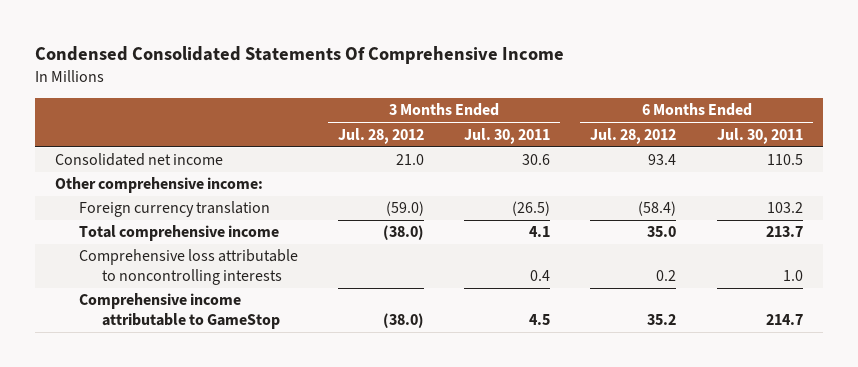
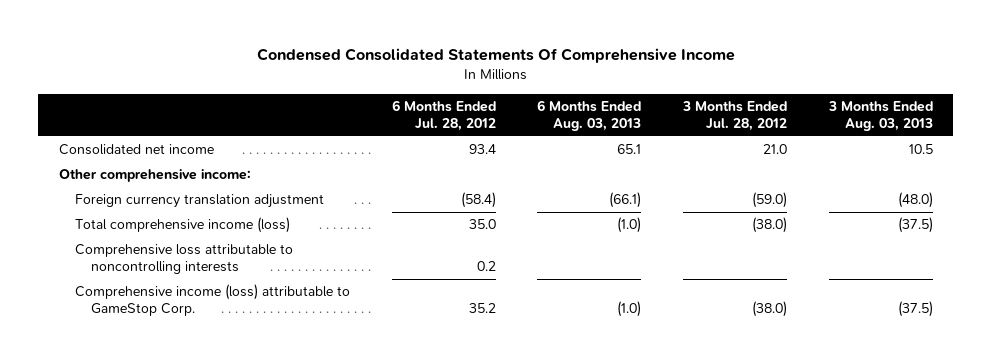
[464,127,551,144] Jul. 30, 2011 -> none
[716,127,803,144] Jul. 30, 2011 -> none
none -> [537,99,642,131] 6 Months Ended Aug. 03, 2013
none -> [827,100,933,131] 3 Months Ended Aug. 03, 2013
[78,201,270,218] Foreign currency translation -> [75,194,325,209] Foreign currency translation adjustment
[78,225,279,242] Total comprehensive income -> [75,217,291,234] Total comprehensive income (loss)
[78,293,280,329] Comprehensive income attributable to GameStop -> [75,284,351,317] Comprehensive income (loss) attributable to GameStop Corp.

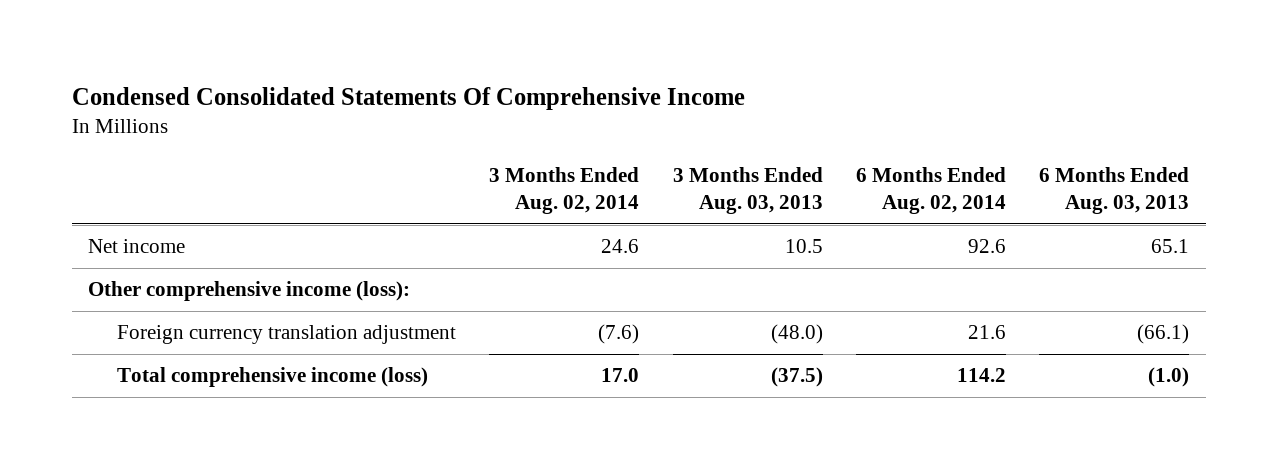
[391,99,496,131] 6 Months Ended Jul. 28, 2012 -> none
[681,100,787,131] 3 Months Ended Jul. 28, 2012 -> none
none -> [489,167,640,215] 3 Months Ended Aug. 02, 2014
none -> [855,167,1006,215] 6 Months Ended Aug. 02, 2014
[59,144,215,156] Consolidated net income -> [88,239,186,254] Net income
[59,169,252,183] Other comprehensive income: -> [88,281,411,302] Other comprehensive income (loss):
[75,244,294,275] Comprehensive loss attributable to noncontrolling interests -> none
[75,284,351,317] Comprehensive income (loss) attributable to GameStop Corp. -> none

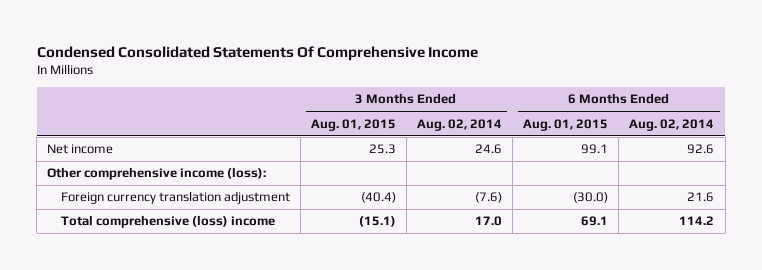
[672,167,823,215] 3 Months Ended Aug. 03, 2013 -> none
[1039,167,1190,215] 6 Months Ended Aug. 03, 2013 -> none
none -> [310,118,396,131] Aug. 01, 2015
none -> [523,118,609,131] Aug. 01, 2015
[117,367,429,388] Total comprehensive income (loss) -> [60,215,275,229] Total comprehensive (loss) income

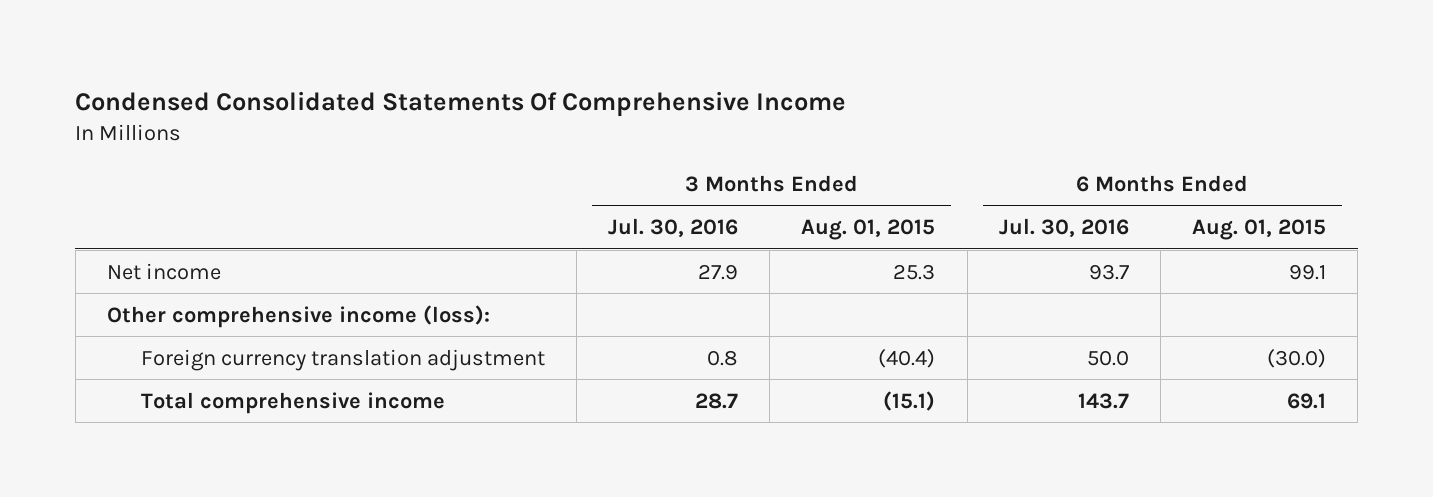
[417,118,503,131] Aug. 02, 2014 -> none
[629,118,715,131] Aug. 02, 2014 -> none
none -> [608,217,739,237] Jul. 30, 2016
none -> [998,217,1129,237] Jul. 30, 2016
[60,215,275,229] Total comprehensive (loss) income -> [140,391,445,414] Total comprehensive income

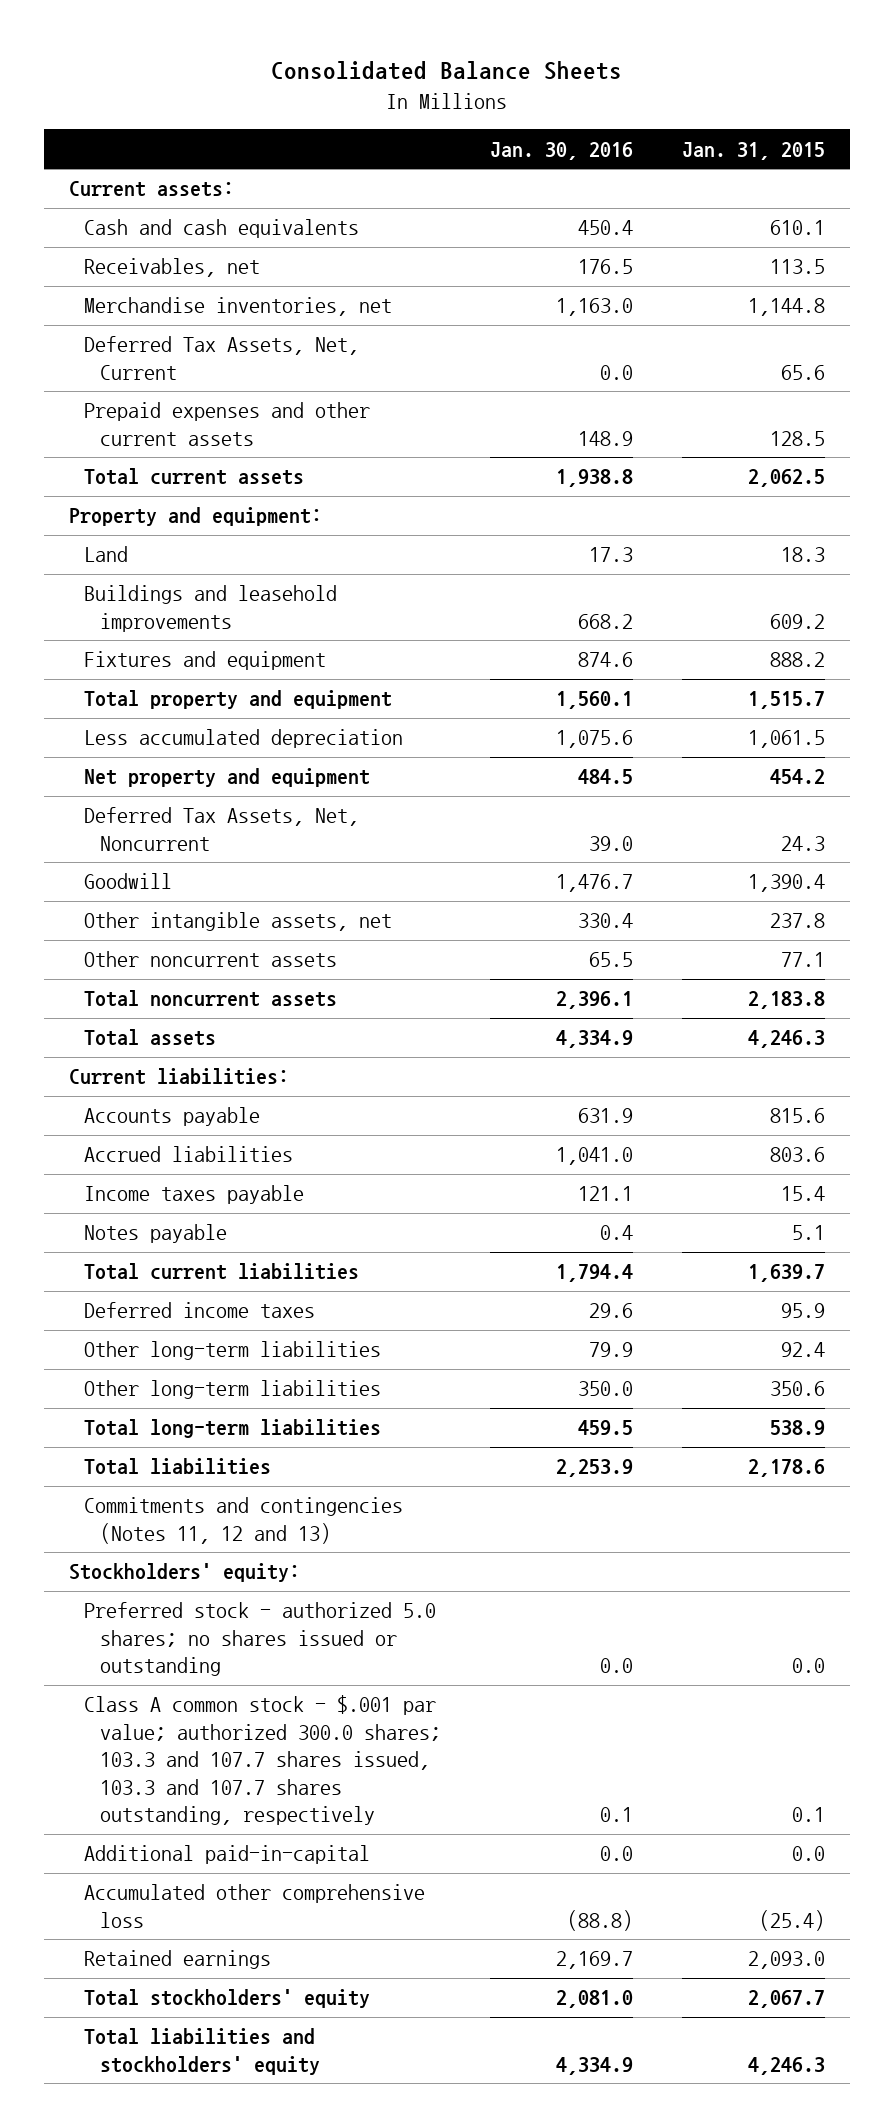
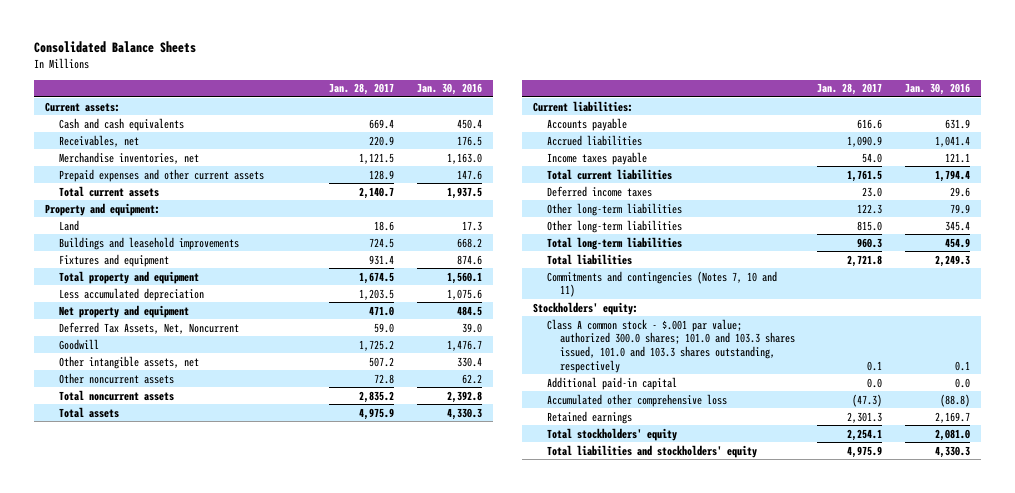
[682,141,826,160] Jan. 31, 2015 -> none
none -> [329,83,395,96] Jan. 28, 2017
[84,336,360,380] Deferred Tax Assets, Net, Current -> none
[577,430,633,446] 148.9 -> [456,169,482,180] 147.6
[555,469,633,488] 1,938.8 -> [446,186,482,199] 1,937.5
[588,952,633,968] 65.5 -> [461,373,482,384] 62.2
[555,991,633,1010] 2,396.1 -> [446,390,482,403] 2,392.8
[555,1030,633,1049] 4,334.9 -> [446,407,482,420] 4,330.3
[555,1147,633,1166] 1,041.0 -> [934,135,970,147] 1,041.4
[84,1224,228,1244] Notes payable -> none
[577,1381,633,1397] 350.0 -> [944,220,970,231] 345.4
[577,1420,633,1436] 459.5 -> [944,237,970,248] 454.9
[555,1459,633,1478] 2,253.9 -> [934,254,970,267] 2,249.3
[84,1497,404,1544] Commitments and contingencies (Notes 11, 12 and 13) -> [546,270,777,298] Commitments and contingencies (Notes 7, 10 and 11)
[84,1602,437,1677] Preferred stock - authorized 5.0 shares; no shares issued or outstanding -> none
[84,1695,441,1826] Class A common stock - $.001 par value; authorized 300.0 shares; 103.3 and 107.7 shares issued, 103.3 and 107.7 shares outstanding, respectively -> [546,318,796,373] Class A common stock - $.001 par value; authorized 300.0 shares; 101.0 and 103.3 shares issued, 101.0 and 103.3 shares outstanding, respectively
[84,1845,371,1865] Additional paid-in-capital -> [546,376,677,390] Additional paid-in capital
[555,2056,633,2075] 4,334.9 -> [934,445,970,458] 4,330.3

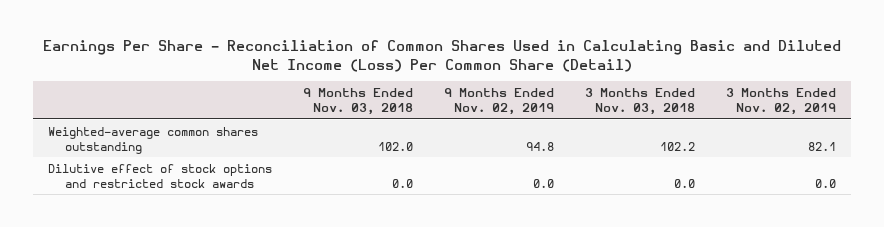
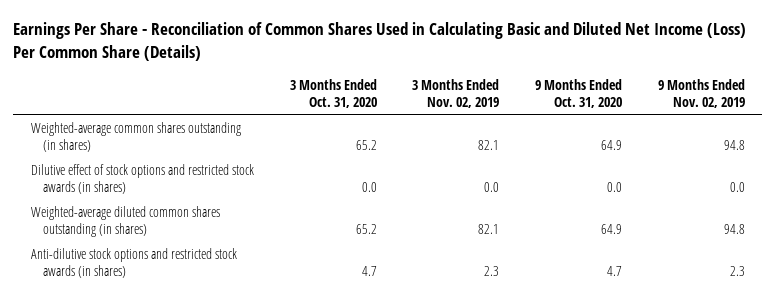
[43,40,842,72] Earnings Per Share - Reconciliation of Common Shares Used in Calculating Basic and Diluted Net Income (Loss) Per Common Share (Detail) -> [13,22,747,61] Earnings Per Share - Reconciliation of Common Shares Used in Calculating Basic and Diluted Net Income (Loss) Per Common Share (Details)
[303,88,414,116] 9 Months Ended Nov. 03, 2018 -> none
[584,88,695,116] 3 Months Ended Nov. 03, 2018 -> none
none -> [289,78,377,108] 3 Months Ended Oct. 31, 2020
none -> [534,78,622,108] 9 Months Ended Oct. 31, 2020
[48,126,259,154] Weighted-average common shares outstanding -> [31,121,242,152] Weighted-average common shares outstanding (in shares)
[48,163,273,188] Dilutive effect of stock options and restricted stock awards -> [31,163,255,194] Dilutive effect of stock options and restricted stock awards (in shares)
none -> [31,205,221,237] Weighted-average diluted common shares outstanding (in shares)
none -> [31,247,238,278] Anti-dilutive stock options and restricted stock awards (in shares)

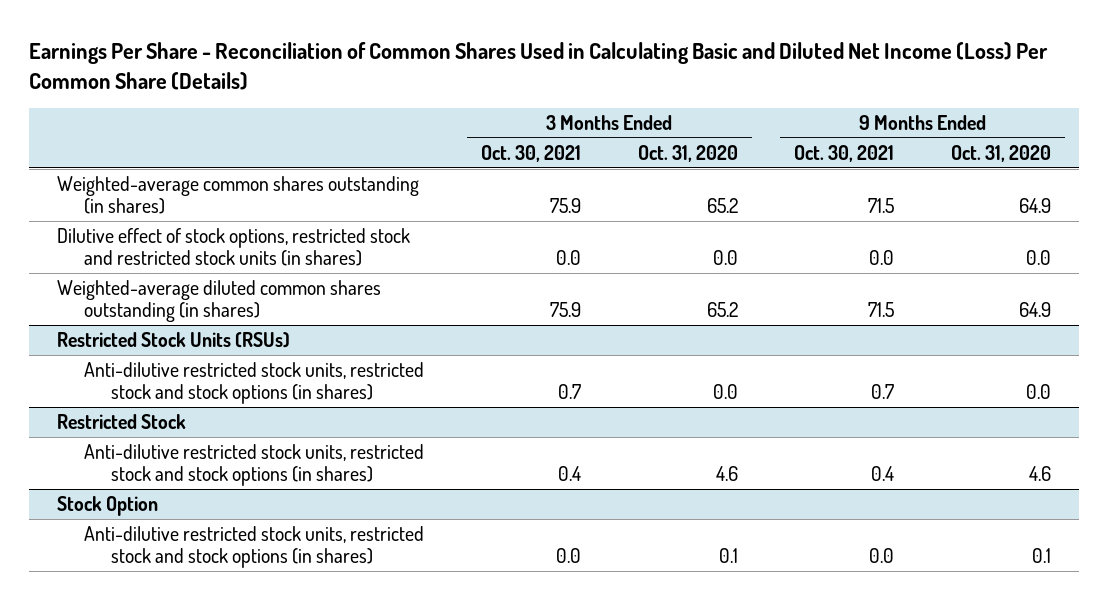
[412,78,500,108] 3 Months Ended Nov. 02, 2019 -> none
[657,78,745,108] 9 Months Ended Nov. 02, 2019 -> none
none -> [480,144,581,162] Oct. 30, 2021
none -> [794,144,895,162] Oct. 30, 2021
[31,163,255,194] Dilutive effect of stock options and restricted stock awards (in shares) -> [56,227,410,267] Dilutive effect of stock options, restricted stock and restricted stock units (in shares)
none -> [56,331,290,348] Restricted Stock Units (RSUs)
[31,247,238,278] Anti-dilutive stock options and restricted stock awards (in shares) -> [84,361,425,405] Anti-dilutive restricted stock units, restricted stock and stock options (in shares)
[361,265,377,276] 4.7 -> [712,384,738,400] 0.0
[606,265,622,276] 4.7 -> [1026,384,1052,400] 0.0
none -> [56,413,186,429] Restricted Stock
none -> [84,443,425,487] Anti-dilutive restricted stock units, restricted stock and stock options (in shares)
none -> [56,495,158,516] Stock Option
none -> [84,525,425,569] Anti-dilutive restricted stock units, restricted stock and stock options (in shares)

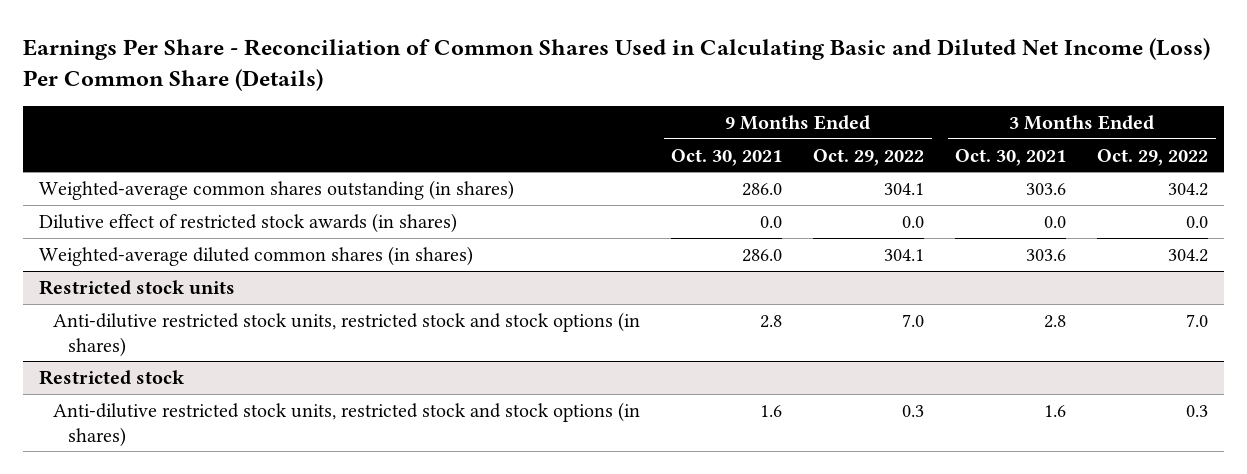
[637,144,738,162] Oct. 31, 2020 -> none
[951,144,1052,162] Oct. 31, 2020 -> none
none -> [813,148,925,166] Oct. 29, 2022
none -> [1097,148,1209,166] Oct. 29, 2022
[56,495,158,516] Stock Option -> none
[84,525,425,569] Anti-dilutive restricted stock units, restricted stock and stock options (in shares) -> none
[549,198,581,214] 75.9 -> [1026,182,1067,195] 303.6
[868,198,895,214] 71.5 -> [742,182,783,196] 286.0
[56,227,410,267] Dilutive effect of stock options, restricted stock and restricted stock units (in shares) -> [38,212,457,233] Dilutive effect of restricted stock awards (in shares)
[56,279,381,323] Weighted-average diluted common shares outstanding (in shares) -> [38,245,473,266] Weighted-average diluted common shares (in shares)
[549,302,581,318] 75.9 -> [1026,248,1067,261] 303.6
[868,302,895,318] 71.5 -> [742,248,783,262] 286.0
[56,331,290,348] Restricted Stock Units (RSUs) -> [38,279,235,295] Restricted stock units
[557,384,581,400] 0.7 -> [1044,314,1067,328] 2.8
[871,384,895,400] 0.7 -> [760,314,783,328] 2.8
[56,413,186,429] Restricted Stock -> [38,369,185,385] Restricted stock
[557,466,581,482] 0.4 -> [1044,404,1067,417] 1.6
[871,466,895,482] 0.4 -> [760,404,783,417] 1.6

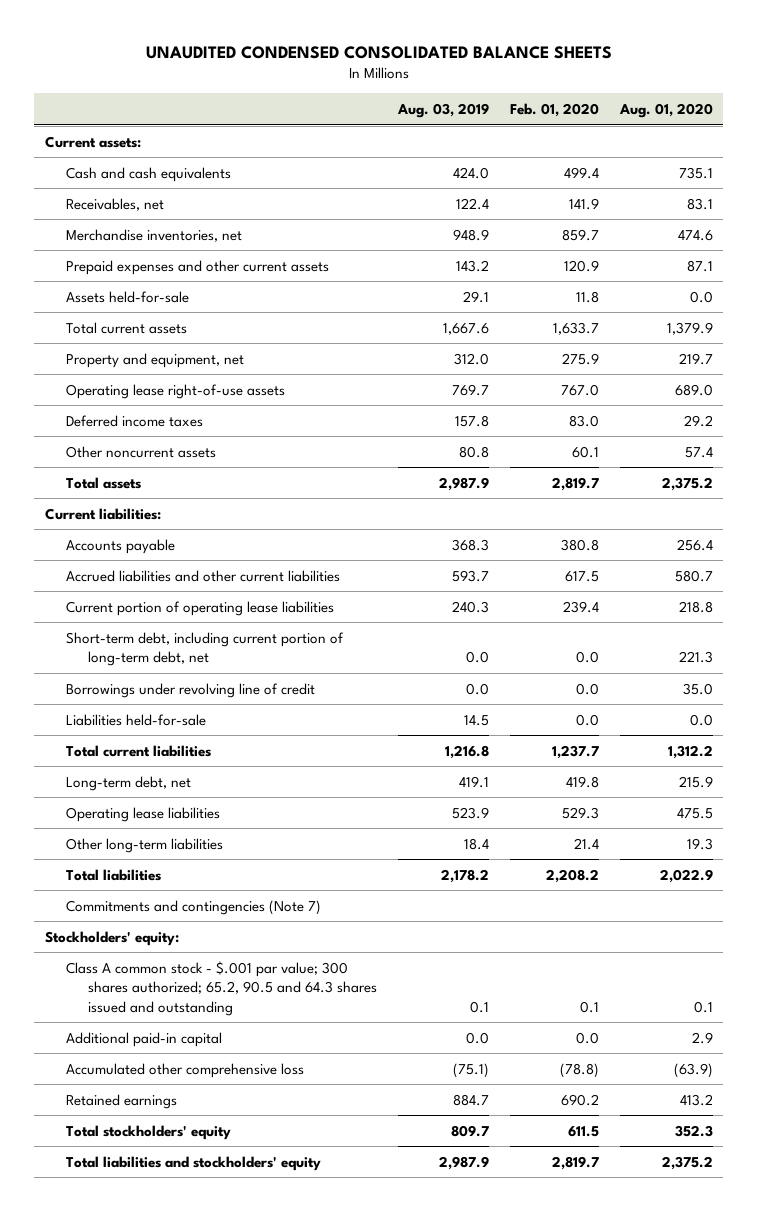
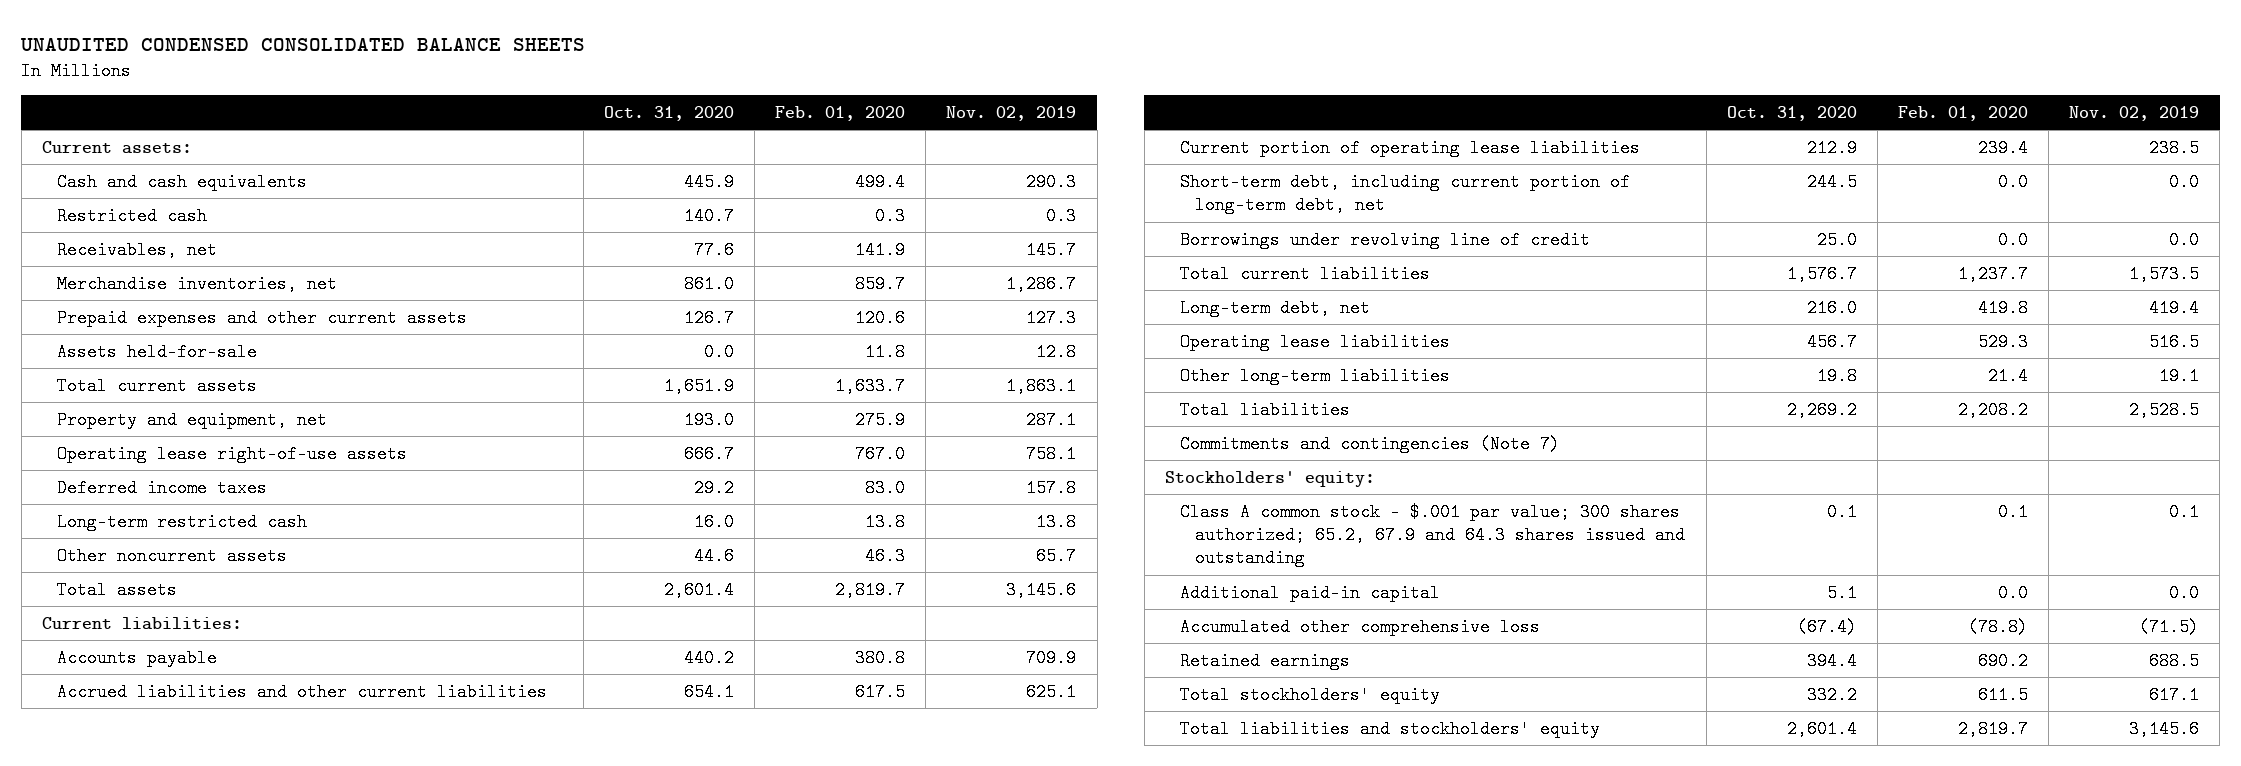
[396,102,489,118] Aug. 03, 2019 -> none
[618,102,713,118] Aug. 01, 2020 -> none
none -> [603,106,734,122] Oct. 31, 2020
none -> [946,106,1077,122] Nov. 02, 2019
none -> [57,206,208,225] Restricted cash
[563,259,599,272] 120.9 -> [855,308,906,327] 120.6
none -> [57,512,308,531] Long-term restricted cash
[571,445,599,458] 60.1 -> [865,546,906,565] 46.3
[66,713,207,726] Liabilities held-for-sale -> none
[66,960,377,1016] Class A common stock - $.001 par value; 300 shares authorized; 65.2, 90.5 and 64.3 shares issued and outstanding -> [1180,502,1686,568] Class A common stock - $.001 par value; 300 shares authorized; 65.2, 67.9 and 64.3 shares issued and outstanding

